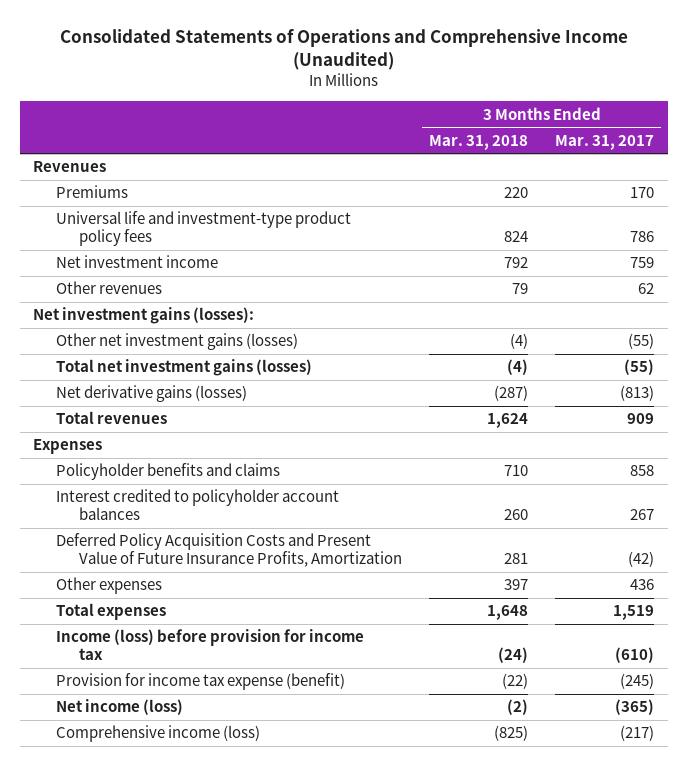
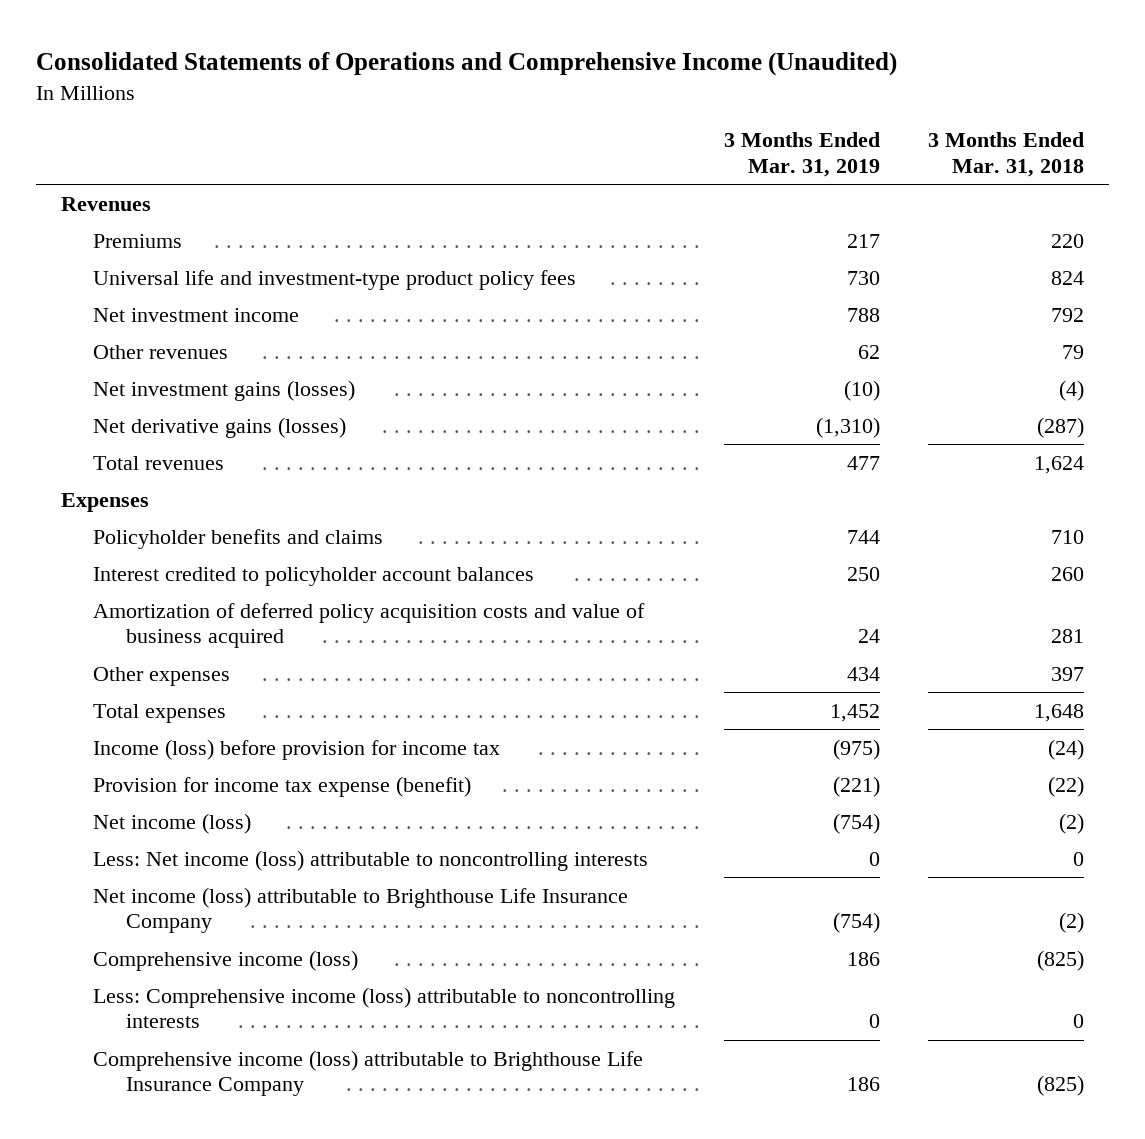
[555,134,655,150] Mar. 31, 2017 -> none
none -> [723,132,880,177] 3 Months Ended Mar. 31, 2019
[33,307,255,325] Net investment gains (losses): -> none
[56,333,299,351] Other net investment gains (losses) -> none
[56,359,313,377] Total net investment gains (losses) -> [93,379,356,401] Net investment gains (losses)
[56,533,403,568] Deferred Policy Acquisition Costs and Present Value of Future Insurance Profits, Amortization -> [93,602,646,649] Amortization of deferred policy acquisition costs and value of business acquired
none -> [93,849,649,871] Less: Net income (loss) attributable to noncontrolling interests
none -> [93,886,629,934] Net income (loss) attributable to Brighthouse Life Insurance Company
none -> [93,986,676,1029] Less: Comprehensive income (loss) attributable to noncontrolling interests
none -> [93,1049,644,1097] Comprehensive income (loss) attributable to Brighthouse Life Insurance Company

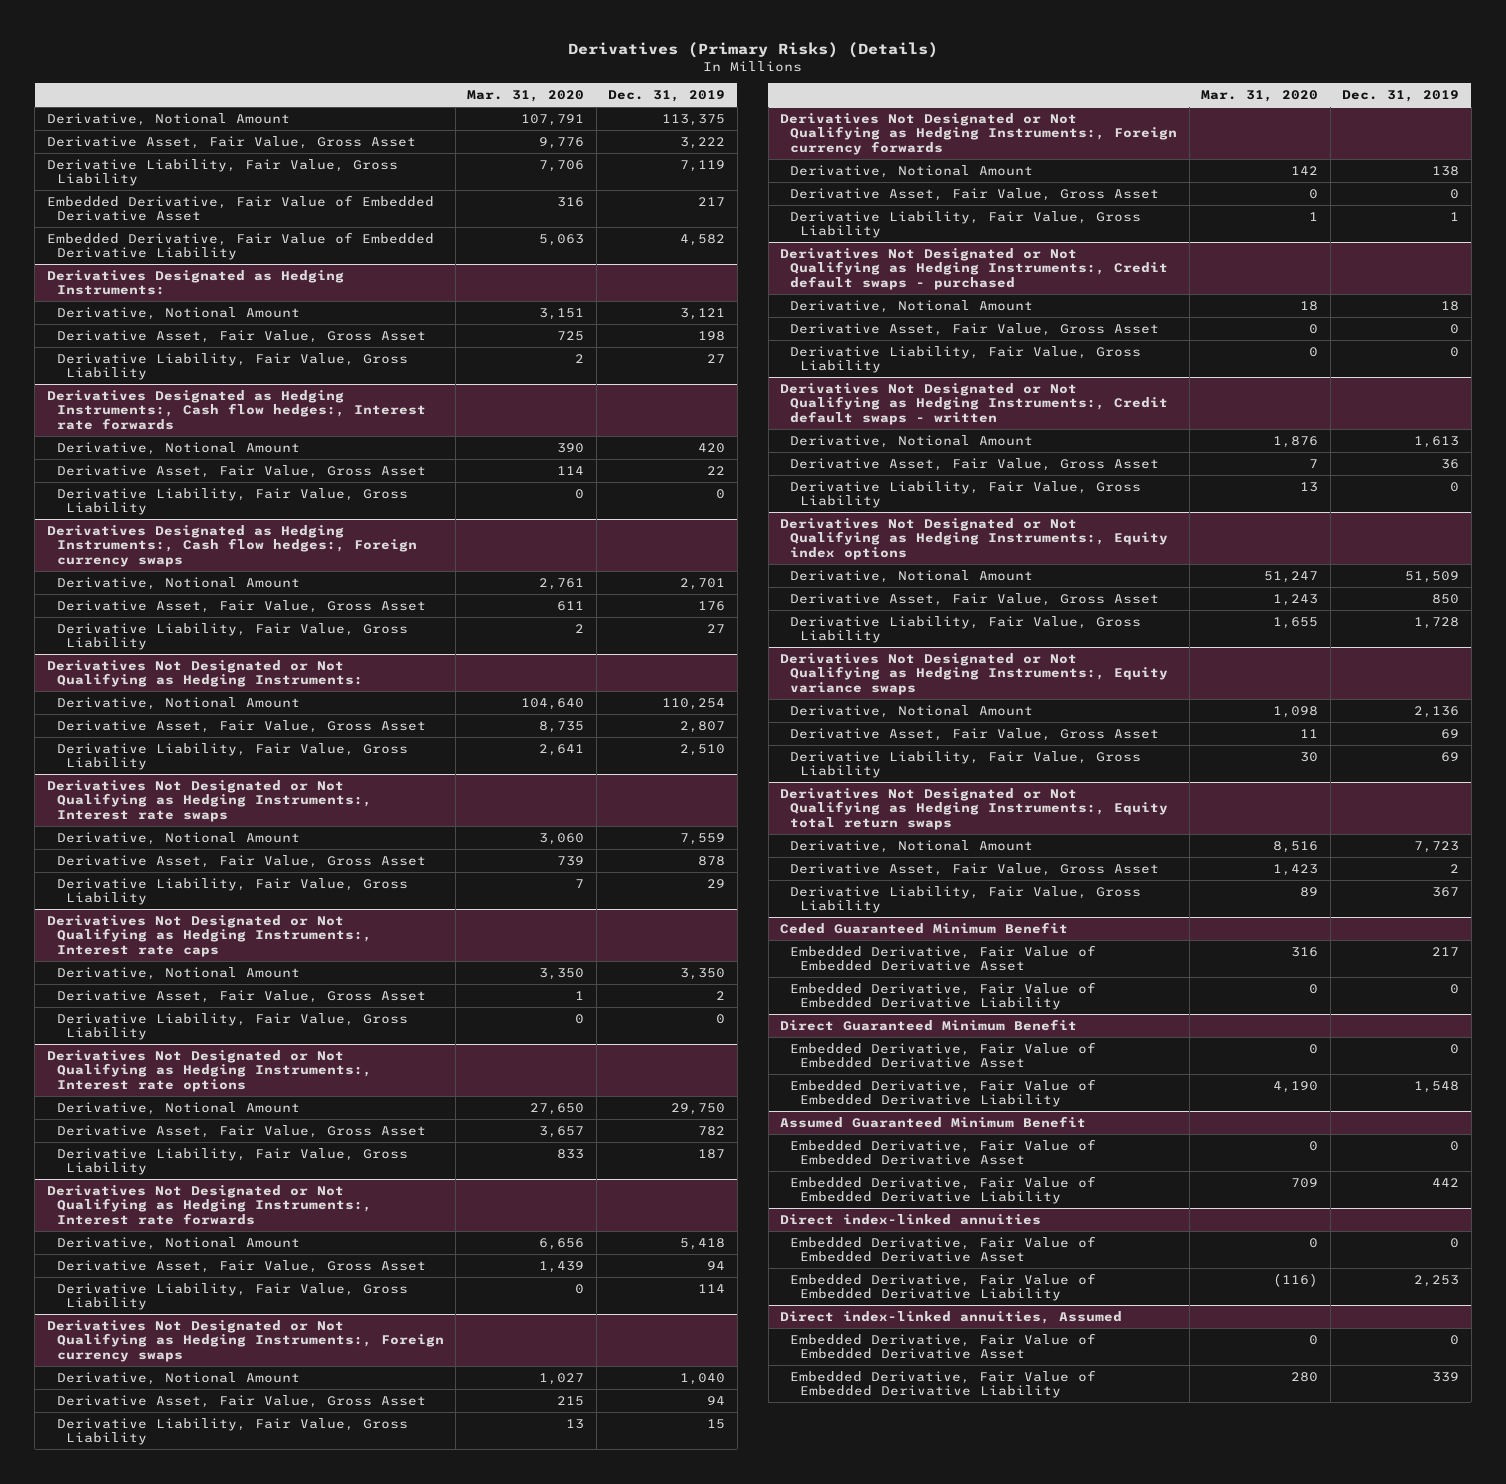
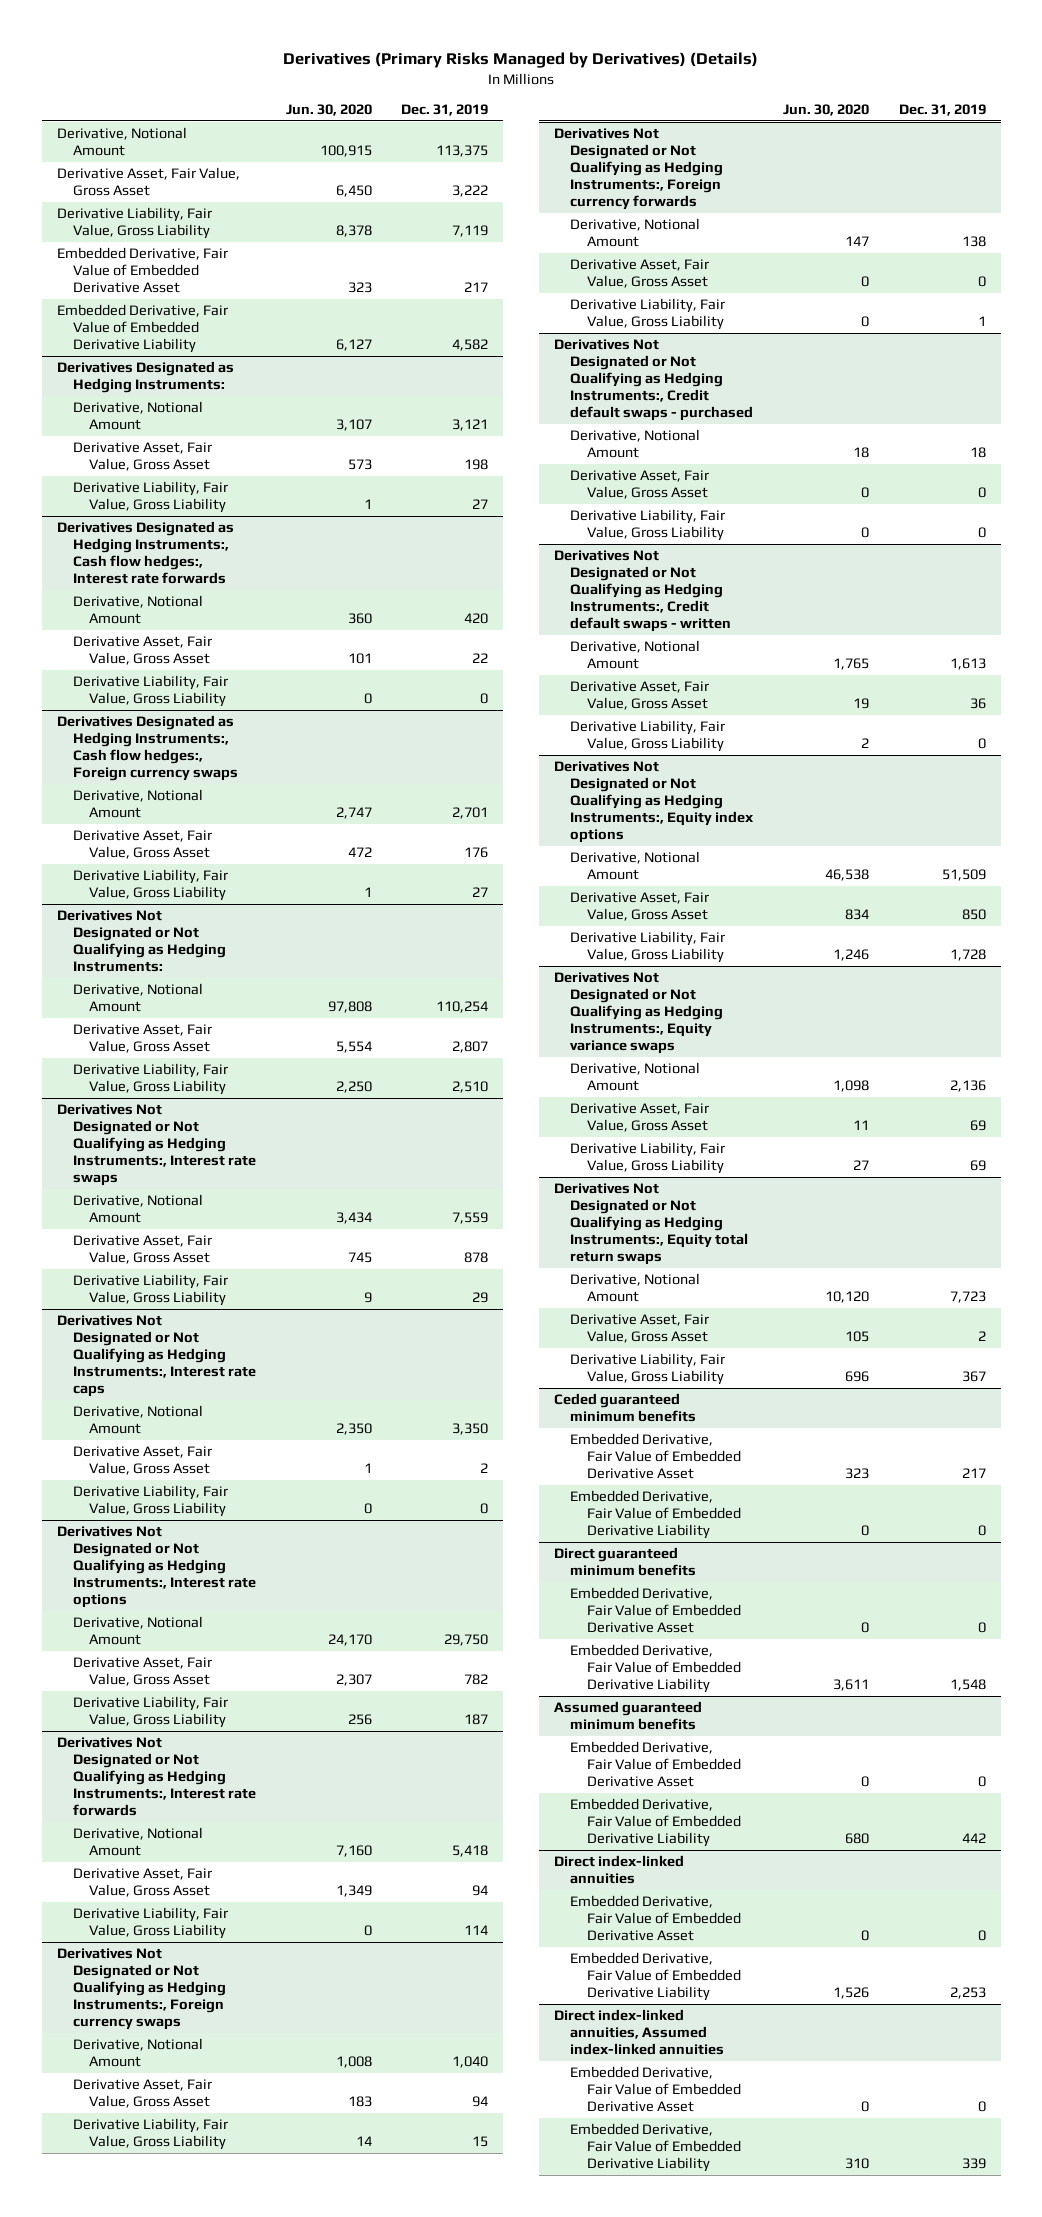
[567,42,938,59] Derivatives (Primary Risks) (Details) -> [283,52,759,69] Derivatives (Primary Risks Managed by Derivatives) (Details)
[467,90,585,103] Mar. 31, 2020 -> none
none -> [285,104,372,117] Jun. 30, 2020
[780,921,1069,934] Ceded Guaranteed Minimum Benefit -> [554,1393,697,1423] Ceded guaranteed minimum benefits
[780,1018,1078,1031] Direct Guaranteed Minimum Benefit -> [554,1547,697,1577] Direct guaranteed minimum benefits
[780,1115,1087,1128] Assumed Guaranteed Minimum Benefit -> [554,1701,703,1731] Assumed guaranteed minimum benefits
[780,1310,1123,1324] Direct index-linked annuities, Assumed -> [554,2009,725,2056] Direct index-linked annuities, Assumed index-linked annuities

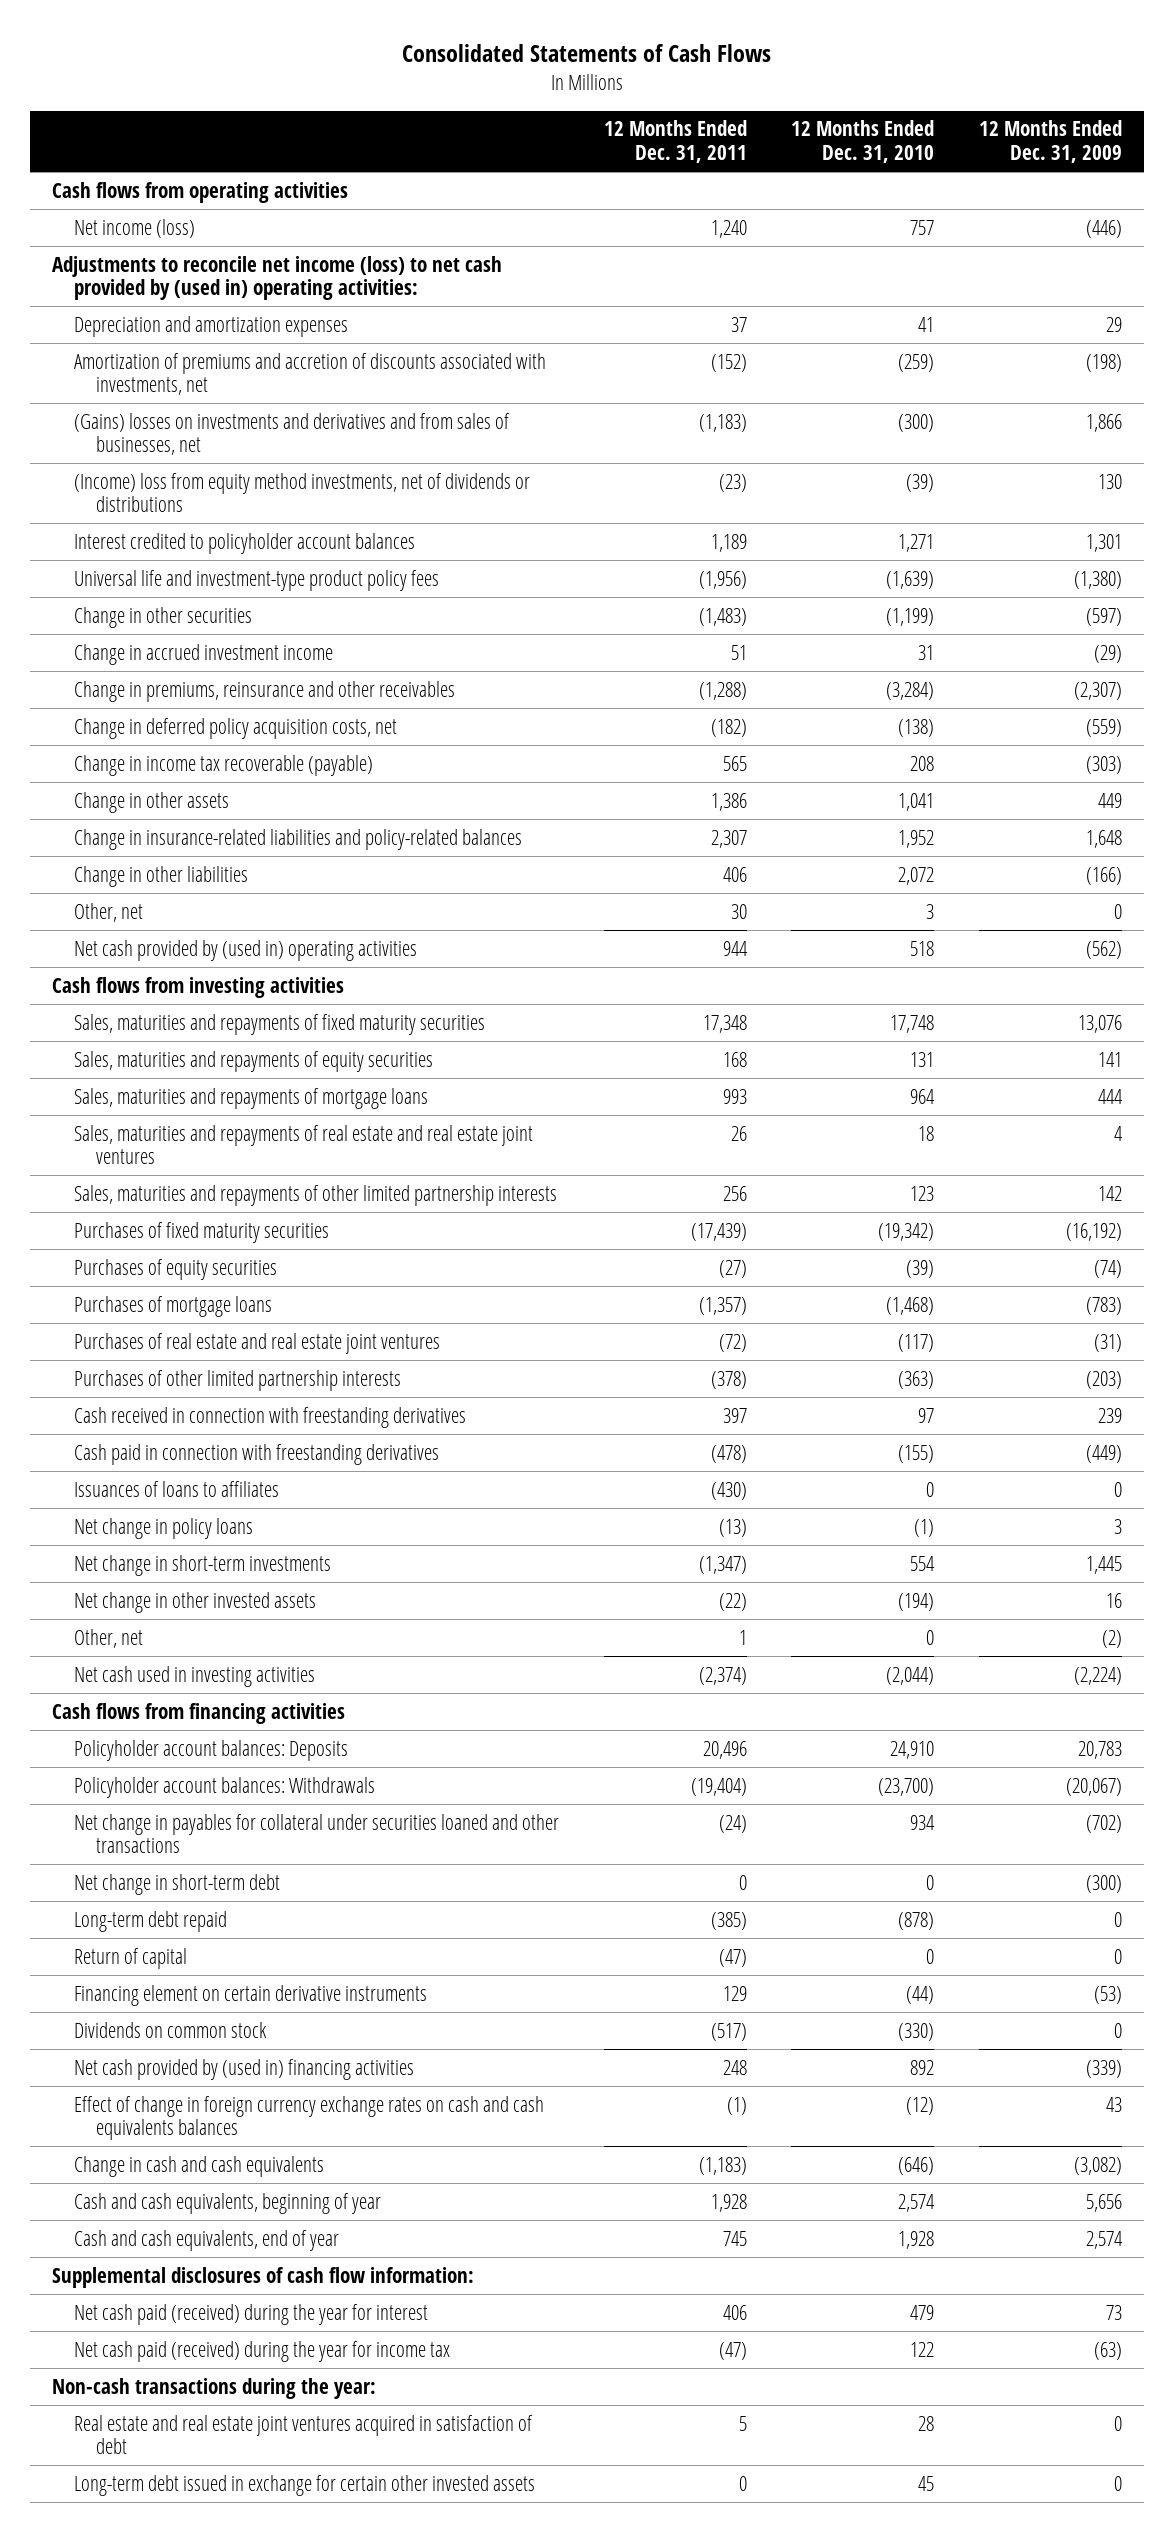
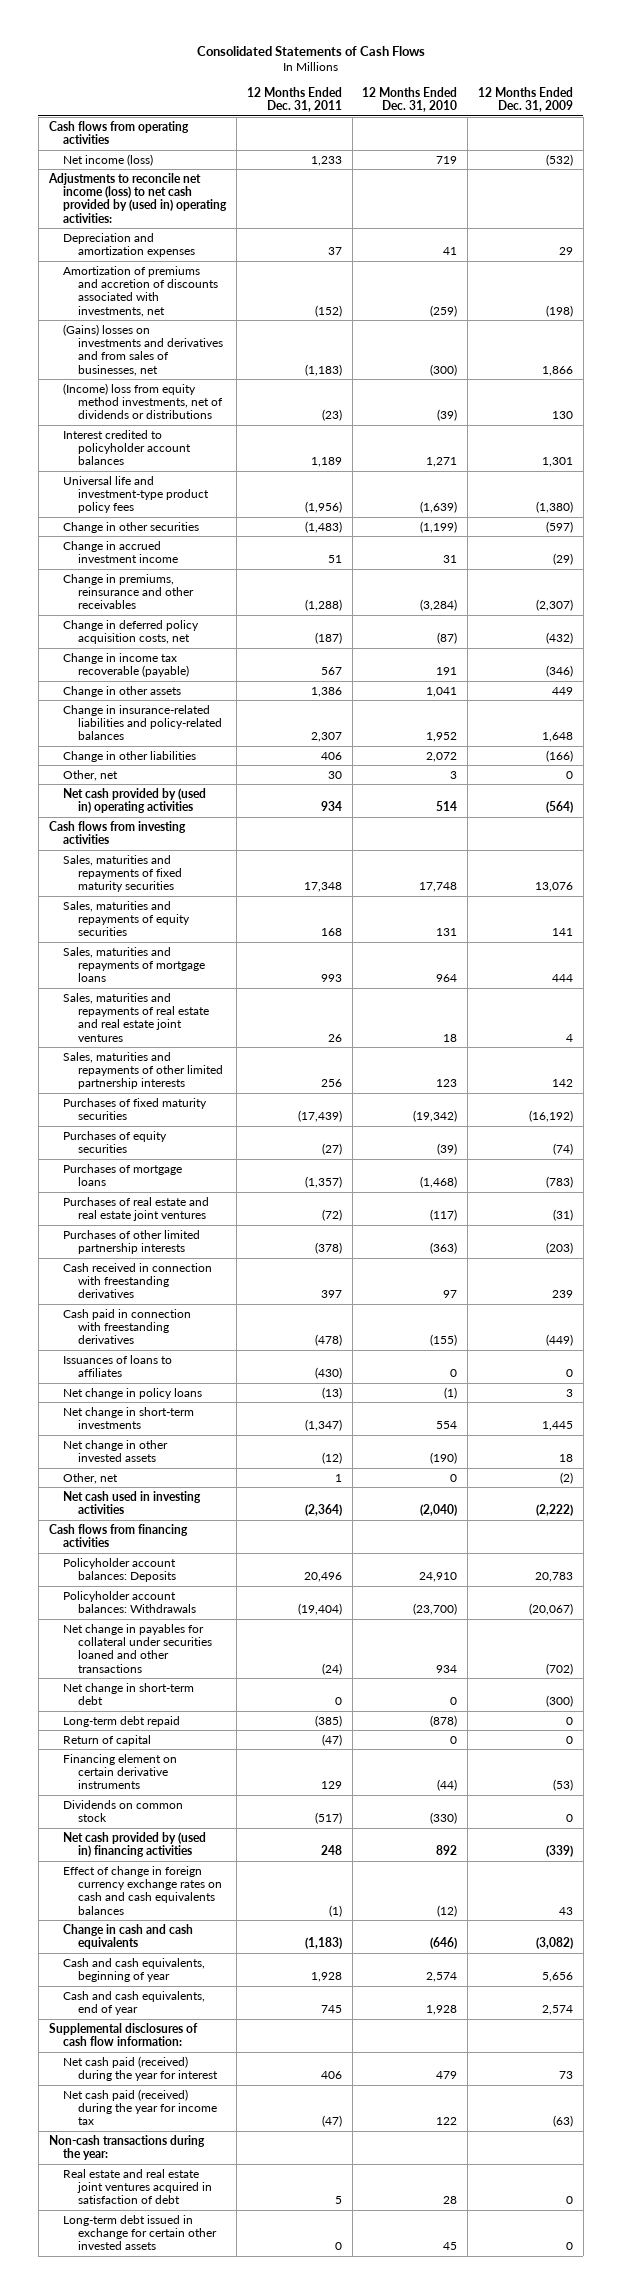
[710,219,747,238] 1,240 -> [310,155,342,166] 1,233
[910,219,935,235] 757 -> [436,155,458,164] 719
[1086,219,1123,238] (446) -> [545,153,573,166] (532)
[710,718,747,737] (182) -> [314,632,342,645] (187)
[898,718,935,737] (138) -> [437,632,458,645] (87)
[1086,718,1123,737] (559) -> [545,632,573,645] (432)
[722,755,747,771] 565 -> [320,667,342,676] 567
[910,755,935,771] 208 -> [436,667,458,676] 191
[1086,755,1123,774] (303) -> [545,665,573,678] (346)
[722,940,748,956] 944 -> [320,801,342,812] 934
[910,940,935,956] 518 -> [436,801,458,812] 514
[1086,940,1123,959] (562) -> [545,801,573,814] (564)
[718,1592,747,1611] (22) -> [321,1452,342,1465] (12)
[898,1592,935,1611] (194) -> [430,1452,458,1465] (190)
[1106,1592,1123,1608] 16 -> [558,1454,573,1463] 18
[698,1666,747,1685] (2,374) -> [304,1504,342,1517] (2,364)
[886,1666,935,1685] (2,044) -> [420,1504,458,1517] (2,040)
[1074,1666,1123,1685] (2,224) -> [535,1504,573,1517] (2,222)

